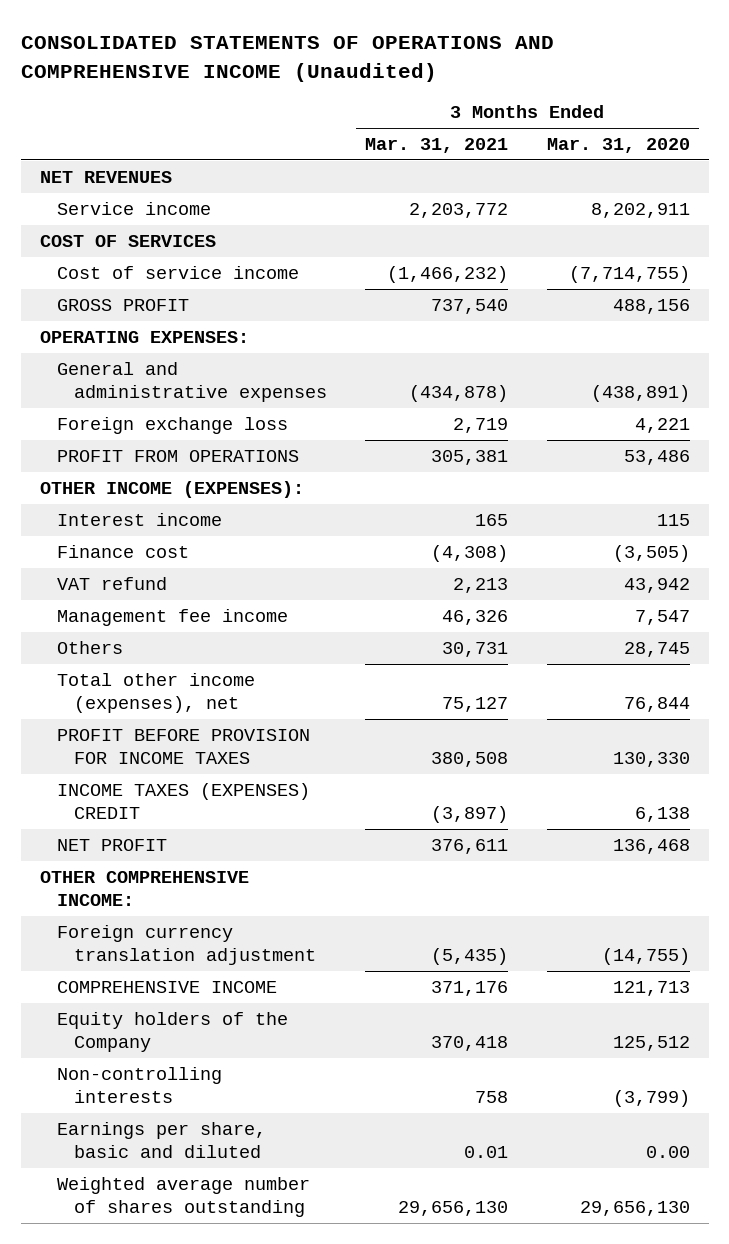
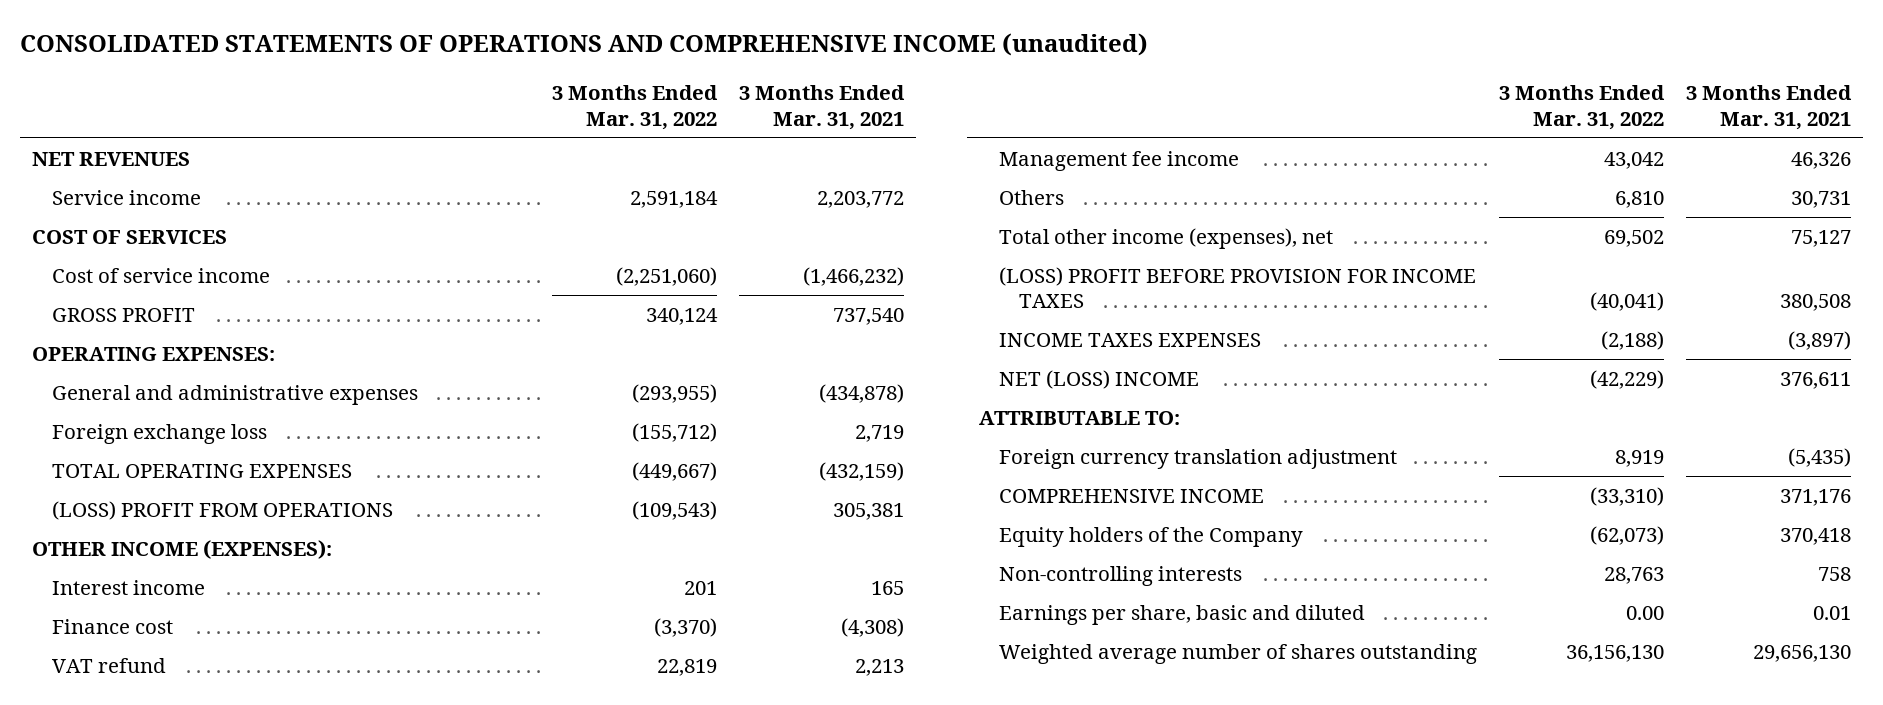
[20,36,554,82] CONSOLIDATED STATEMENTS OF OPERATIONS AND COMPREHENSIVE INCOME (Unaudited) -> [20,33,1149,57] CONSOLIDATED STATEMENTS OF OPERATIONS AND COMPREHENSIVE INCOME (unaudited)
[546,138,690,154] Mar. 31, 2020 -> none
none -> [551,85,718,130] 3 Months Ended Mar. 31, 2022
none -> [51,463,352,478] TOTAL OPERATING EXPENSES
[56,449,299,462] PROFIT FROM OPERATIONS -> [51,500,393,520] (LOSS) PROFIT FROM OPERATIONS
[56,728,310,765] PROFIT BEFORE PROVISION FOR INCOME TAXES -> [998,266,1476,309] (LOSS) PROFIT BEFORE PROVISION FOR INCOME TAXES
[56,782,310,820] INCOME TAXES (EXPENSES) CREDIT -> [998,332,1261,347] INCOME TAXES EXPENSES
[56,838,167,851] NET PROFIT -> [998,369,1199,389] NET (LOSS) INCOME
[39,870,249,907] OTHER COMPREHENSIVE INCOME: -> [978,410,1180,425] ATTRIBUTABLE TO:

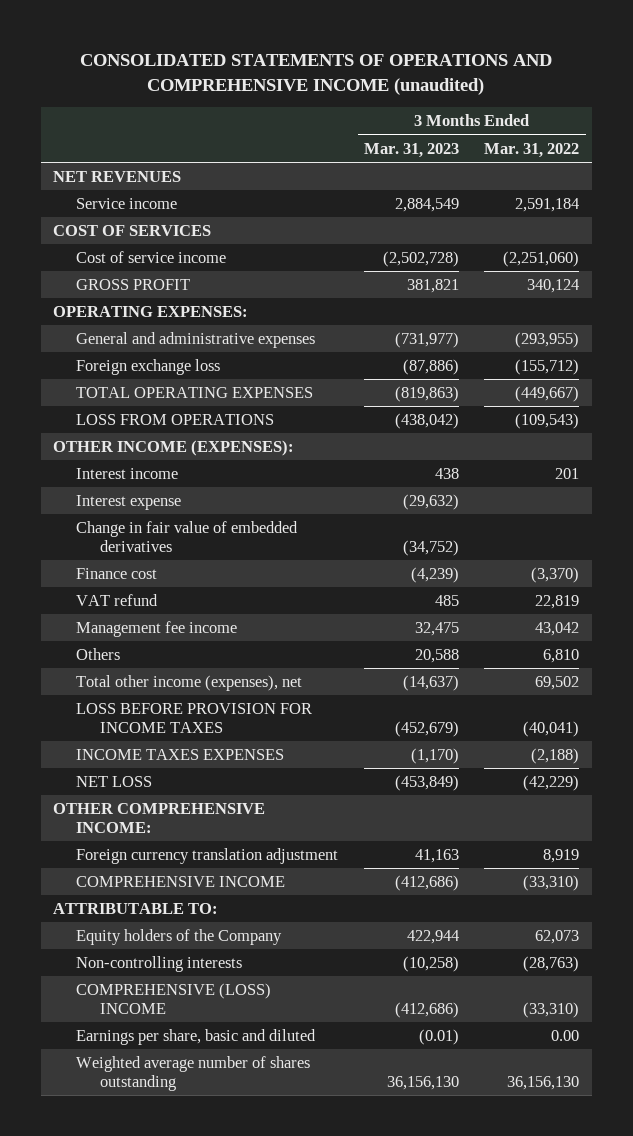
[739,85,906,130] 3 Months Ended Mar. 31, 2021 -> none
none -> [363,142,459,158] Mar. 31, 2023
[51,500,393,520] (LOSS) PROFIT FROM OPERATIONS -> [76,414,275,426] LOSS FROM OPERATIONS
none -> [76,495,182,511] Interest expense
none -> [76,521,299,552] Change in fair value of embedded derivatives
[998,266,1476,309] (LOSS) PROFIT BEFORE PROVISION FOR INCOME TAXES -> [76,703,313,733] LOSS BEFORE PROVISION FOR INCOME TAXES
[998,369,1199,389] NET (LOSS) INCOME -> [76,776,153,788] NET LOSS
none -> [53,803,266,833] OTHER COMPREHENSIVE INCOME:
[978,410,1180,425] ATTRIBUTABLE TO: -> [53,903,219,915] ATTRIBUTABLE TO:
[1590,525,1665,545] (62,073) -> [535,930,580,945] 62,073
[1604,566,1665,584] 28,763 -> [523,956,580,973] (28,763)
none -> [76,983,272,1014] COMPREHENSIVE (LOSS) INCOME

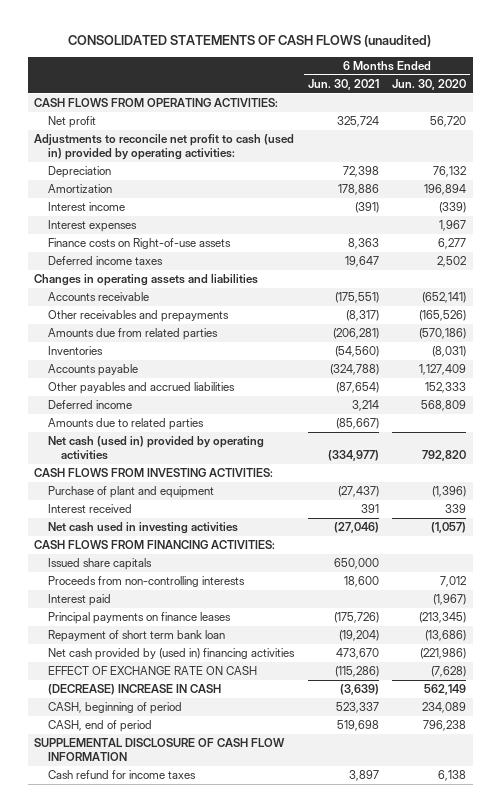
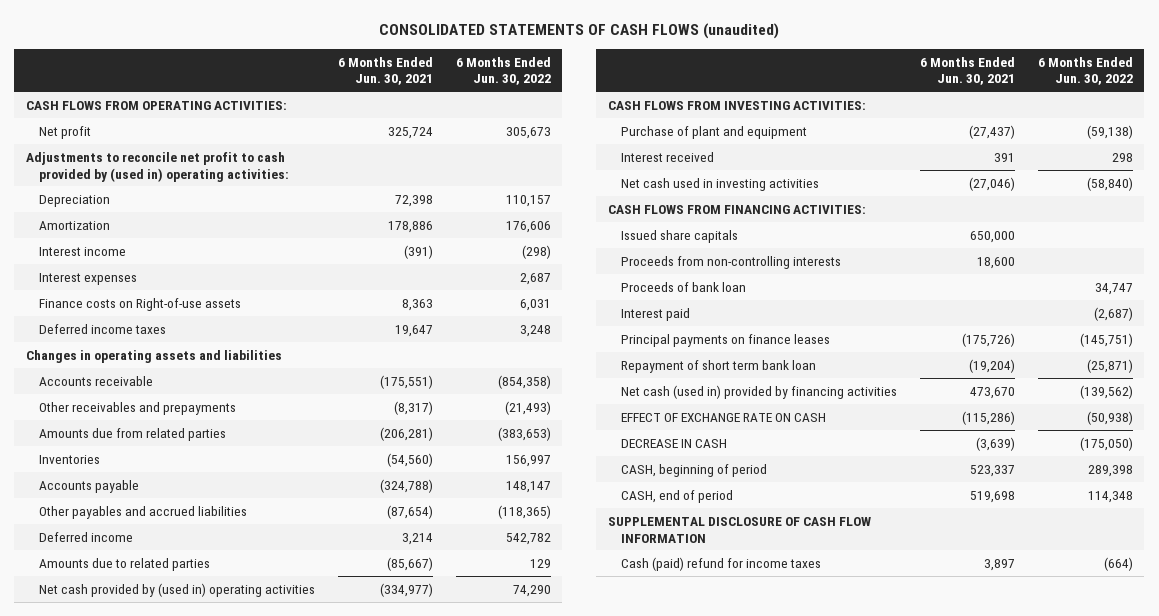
[392,78,467,90] Jun. 30, 2020 -> none
none -> [455,56,551,86] 6 Months Ended Jun. 30, 2022
[34,134,295,161] Adjustments to reconcile net profit to cash (used in) provided by operating activities: -> [25,151,289,182] Adjustments to reconcile net profit to cash provided by (used in) operating activities:
[47,436,264,461] Net cash (used in) provided by operating activities -> [38,582,315,597] Net cash provided by (used in) operating activities
none -> [620,281,746,292] Proceeds of bank loan
[47,648,295,661] Net cash provided by (used in) financing activities -> [620,384,897,399] Net cash (used in) provided by financing activities
[47,684,221,696] (DECREASE) INCREASE IN CASH -> [620,438,727,448] DECREASE IN CASH
[47,770,196,780] Cash refund for income taxes -> [620,556,821,571] Cash (paid) refund for income taxes

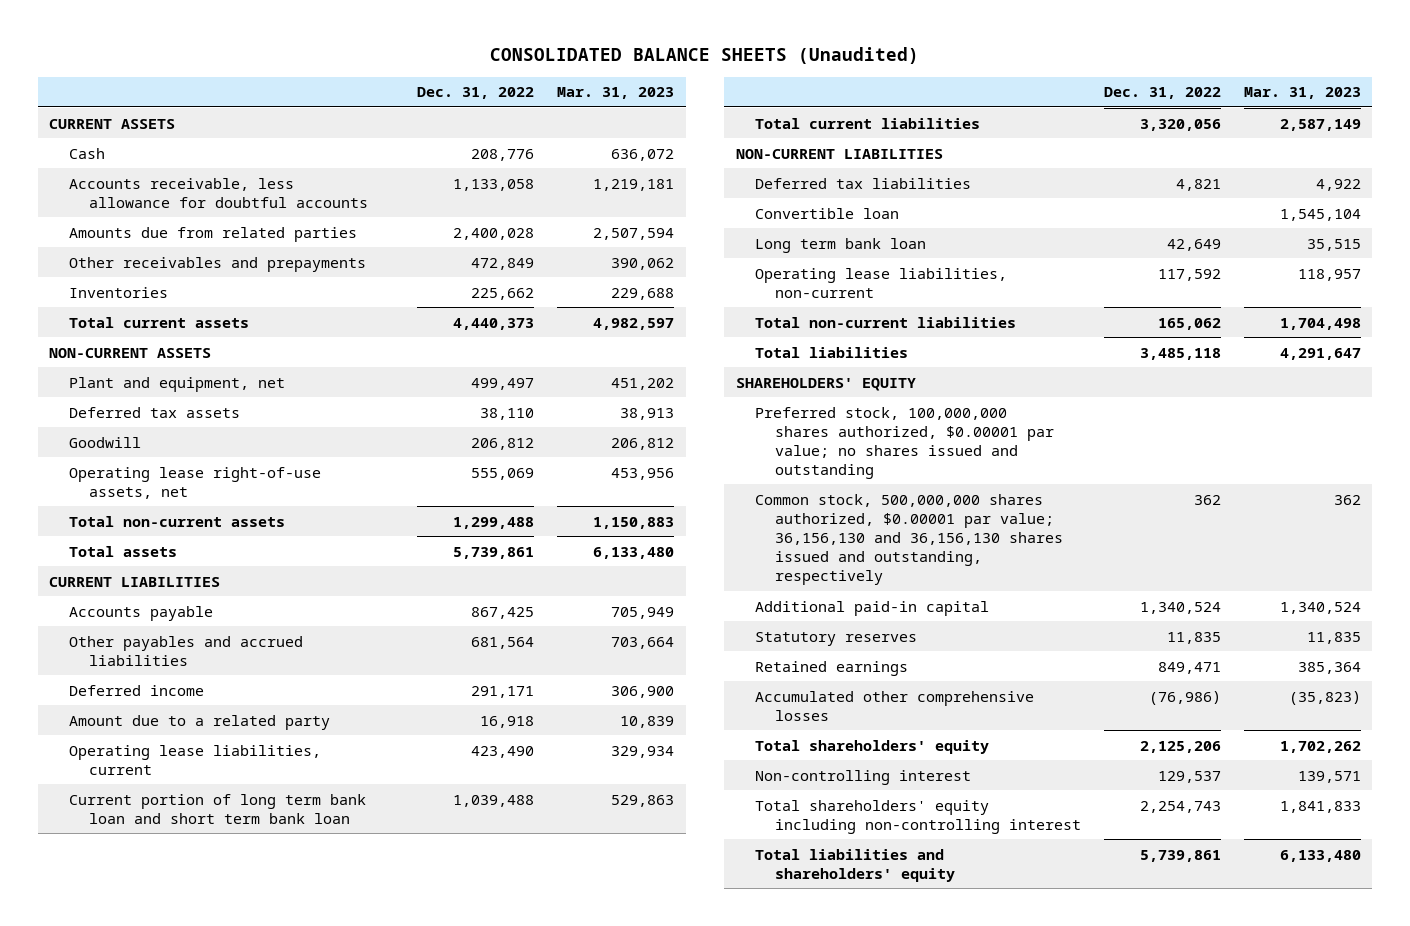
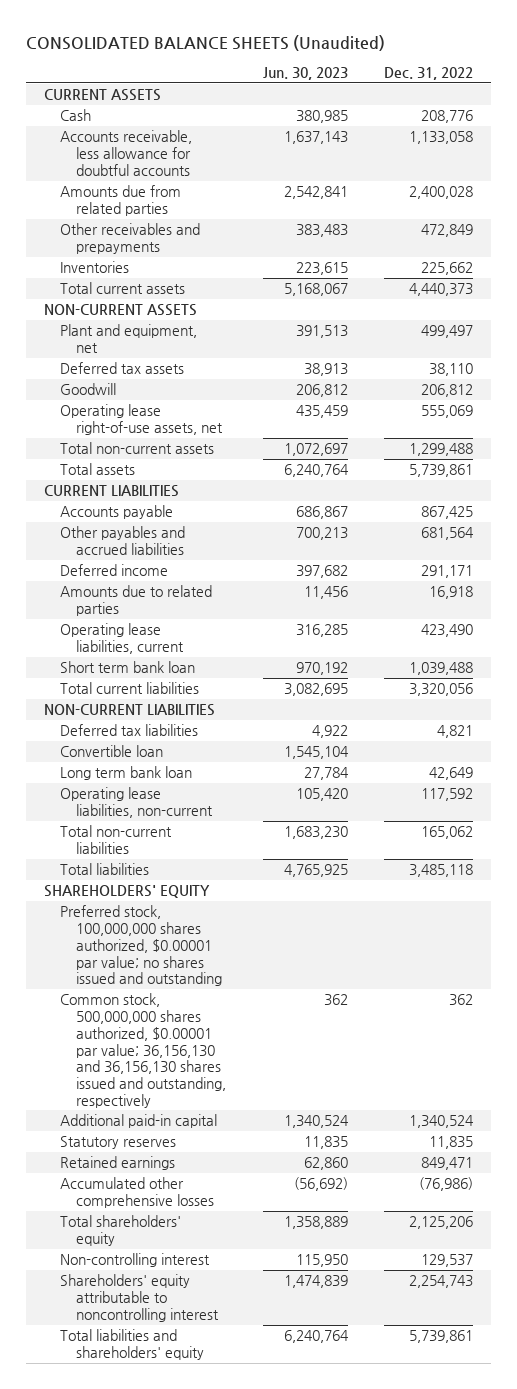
[557,87,675,100] Mar. 31, 2023 -> none
none -> [262,66,348,80] Jun. 30, 2023
[68,714,330,730] Amount due to a related party -> [60,585,213,617] Amounts due to related parties
[68,793,366,824] Current portion of long term bank loan and short term bank loan -> [60,661,196,674] Short term bank loan
[755,799,1081,834] Total shareholders' equity including non-controlling interest -> [60,1274,220,1322] Shareholders' equity attributable to noncontrolling interest

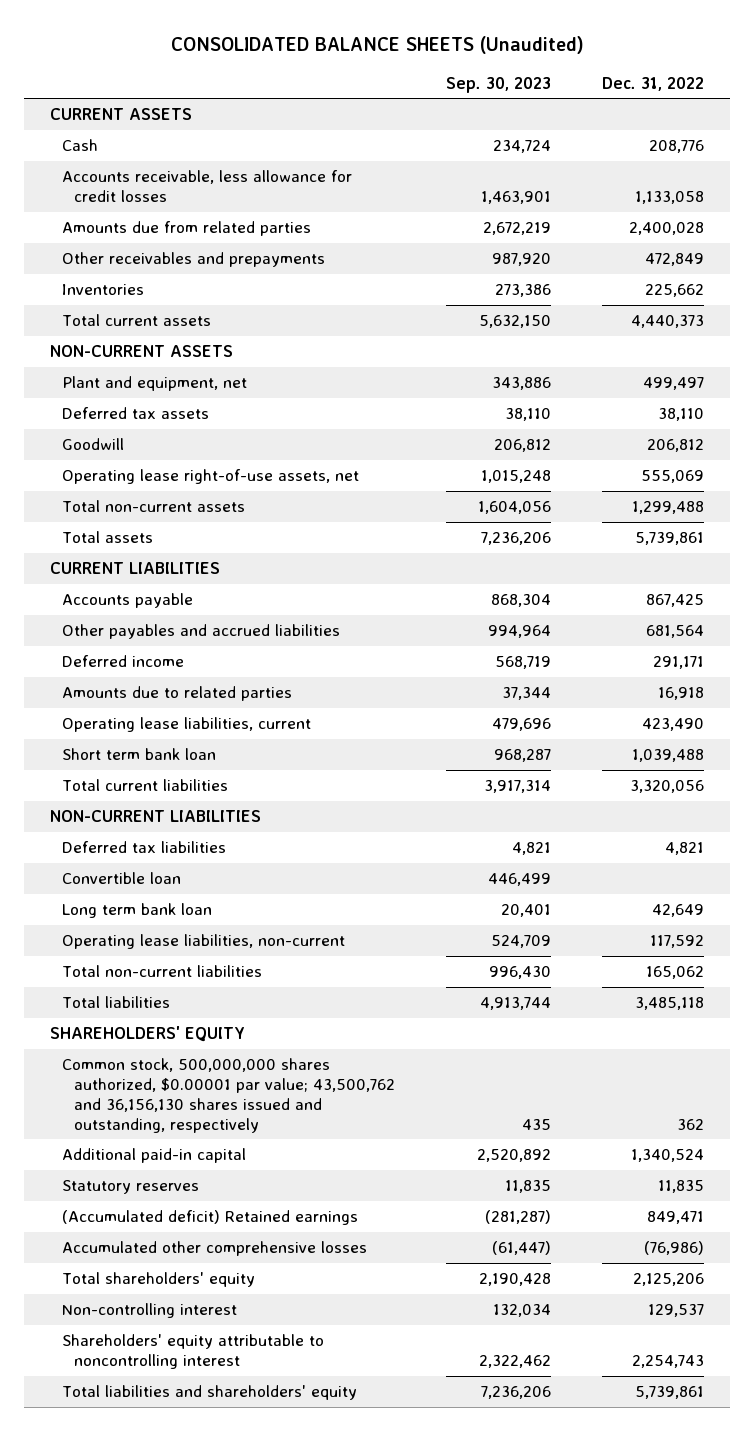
[262,66,348,80] Jun. 30, 2023 -> none
none -> [445,76,551,93] Sep. 30, 2023
[60,130,193,176] Accounts receivable, less allowance for doubtful accounts -> [61,170,352,202] Accounts receivable, less allowance for credit losses
[60,905,223,987] Preferred stock, 100,000,000 shares authorized, $0.00001 par value; no shares issued and outstanding -> none
[60,993,227,1108] Common stock, 500,000,000 shares authorized, $0.00001 par value; 36,156,130 and 36,156,130 shares issued and outstanding, respectively -> [61,1058,395,1133] Common stock, 500,000,000 shares authorized, $0.00001 par value; 43,500,762 and 36,156,130 shares issued and outstanding, respectively
[60,1156,176,1171] Retained earnings -> [61,1210,358,1226] (Accumulated deficit) Retained earnings

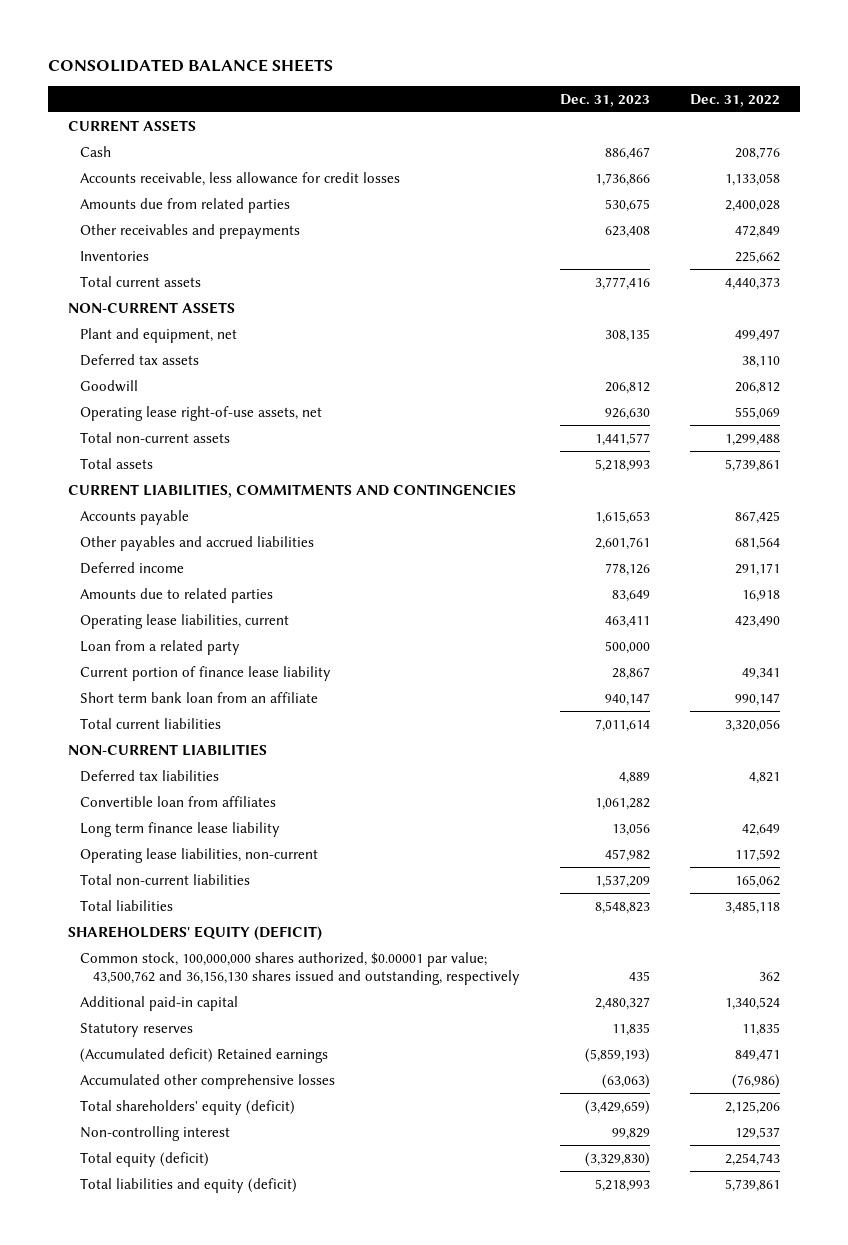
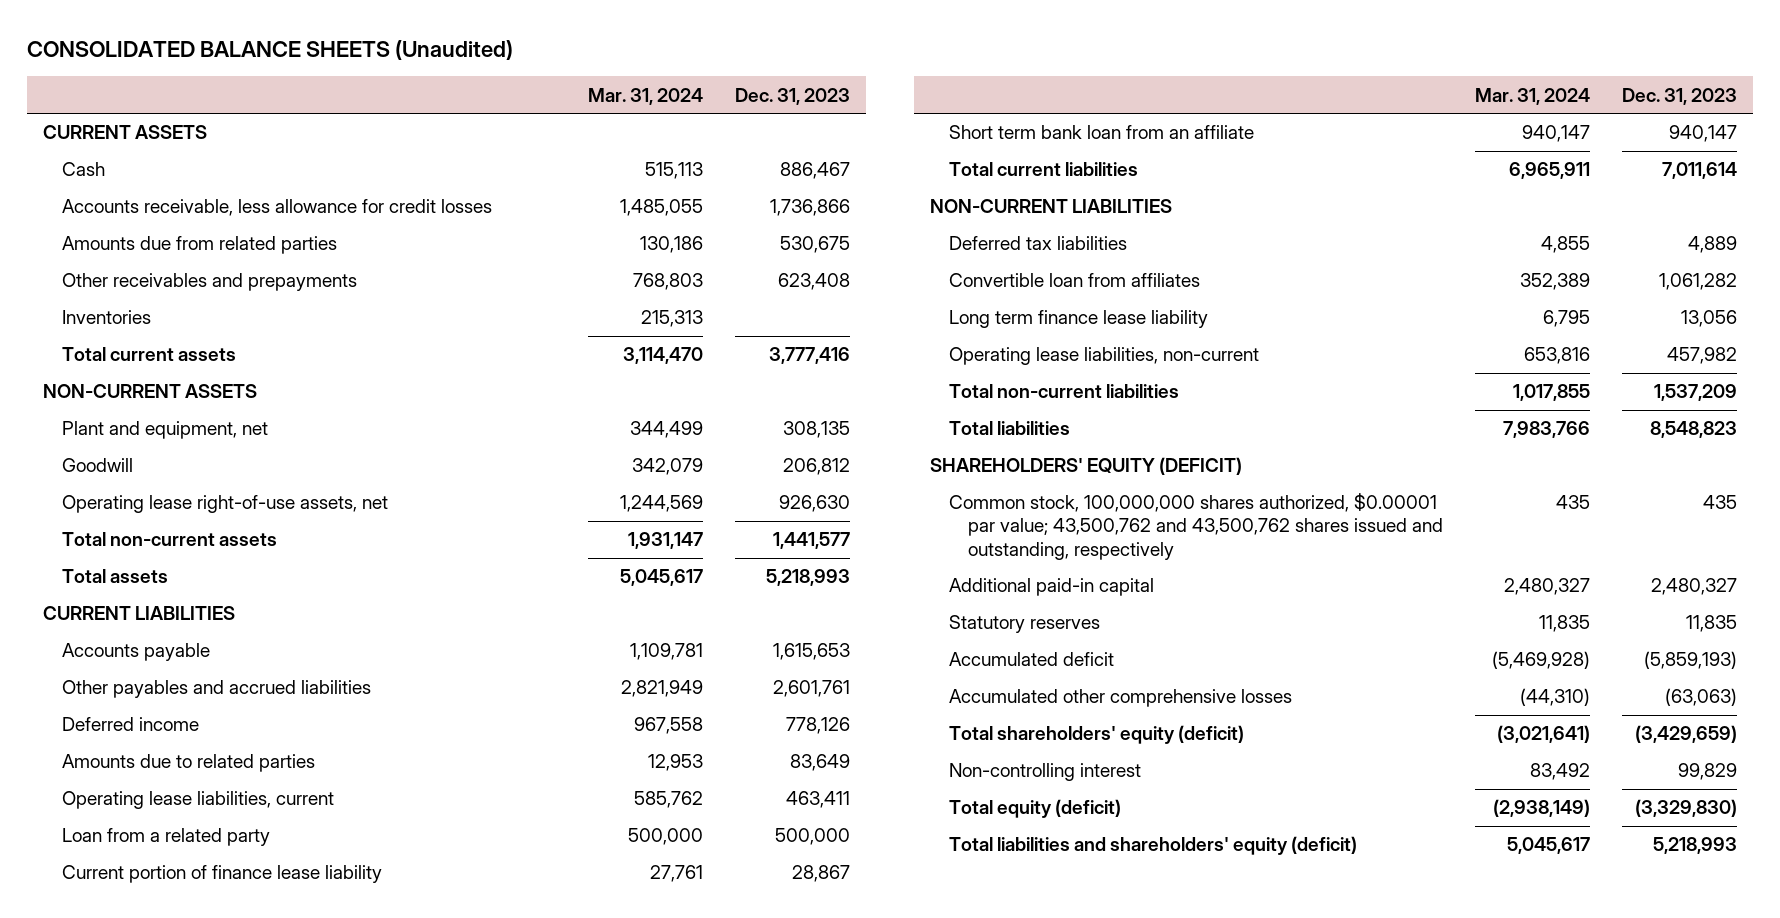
[47,58,333,72] CONSOLIDATED BALANCE SHEETS -> [27,40,514,61] CONSOLIDATED BALANCE SHEETS (Unaudited)
[690,93,781,107] Dec. 31, 2022 -> none
none -> [588,87,704,105] Mar. 31, 2024
[80,353,200,366] Deferred tax assets -> none
[67,483,516,498] CURRENT LIABILITIES, COMMITMENTS AND CONTINGENCIES -> [43,606,236,621] CURRENT LIABILITIES
[80,951,520,985] Common stock, 100,000,000 shares authorized, $0.00001 par value; 43,500,762 and 36,156,130 shares issued and outstanding, respectively -> [949,493,1444,560] Common stock, 100,000,000 shares authorized, $0.00001 par value; 43,500,762 and 43,500,762 shares issued and outstanding, respectively
[80,1047,329,1063] (Accumulated deficit) Retained earnings -> [949,652,1115,667] Accumulated deficit
[80,1177,298,1193] Total liabilities and equity (deficit) -> [949,836,1358,856] Total liabilities and shareholders' equity (deficit)

